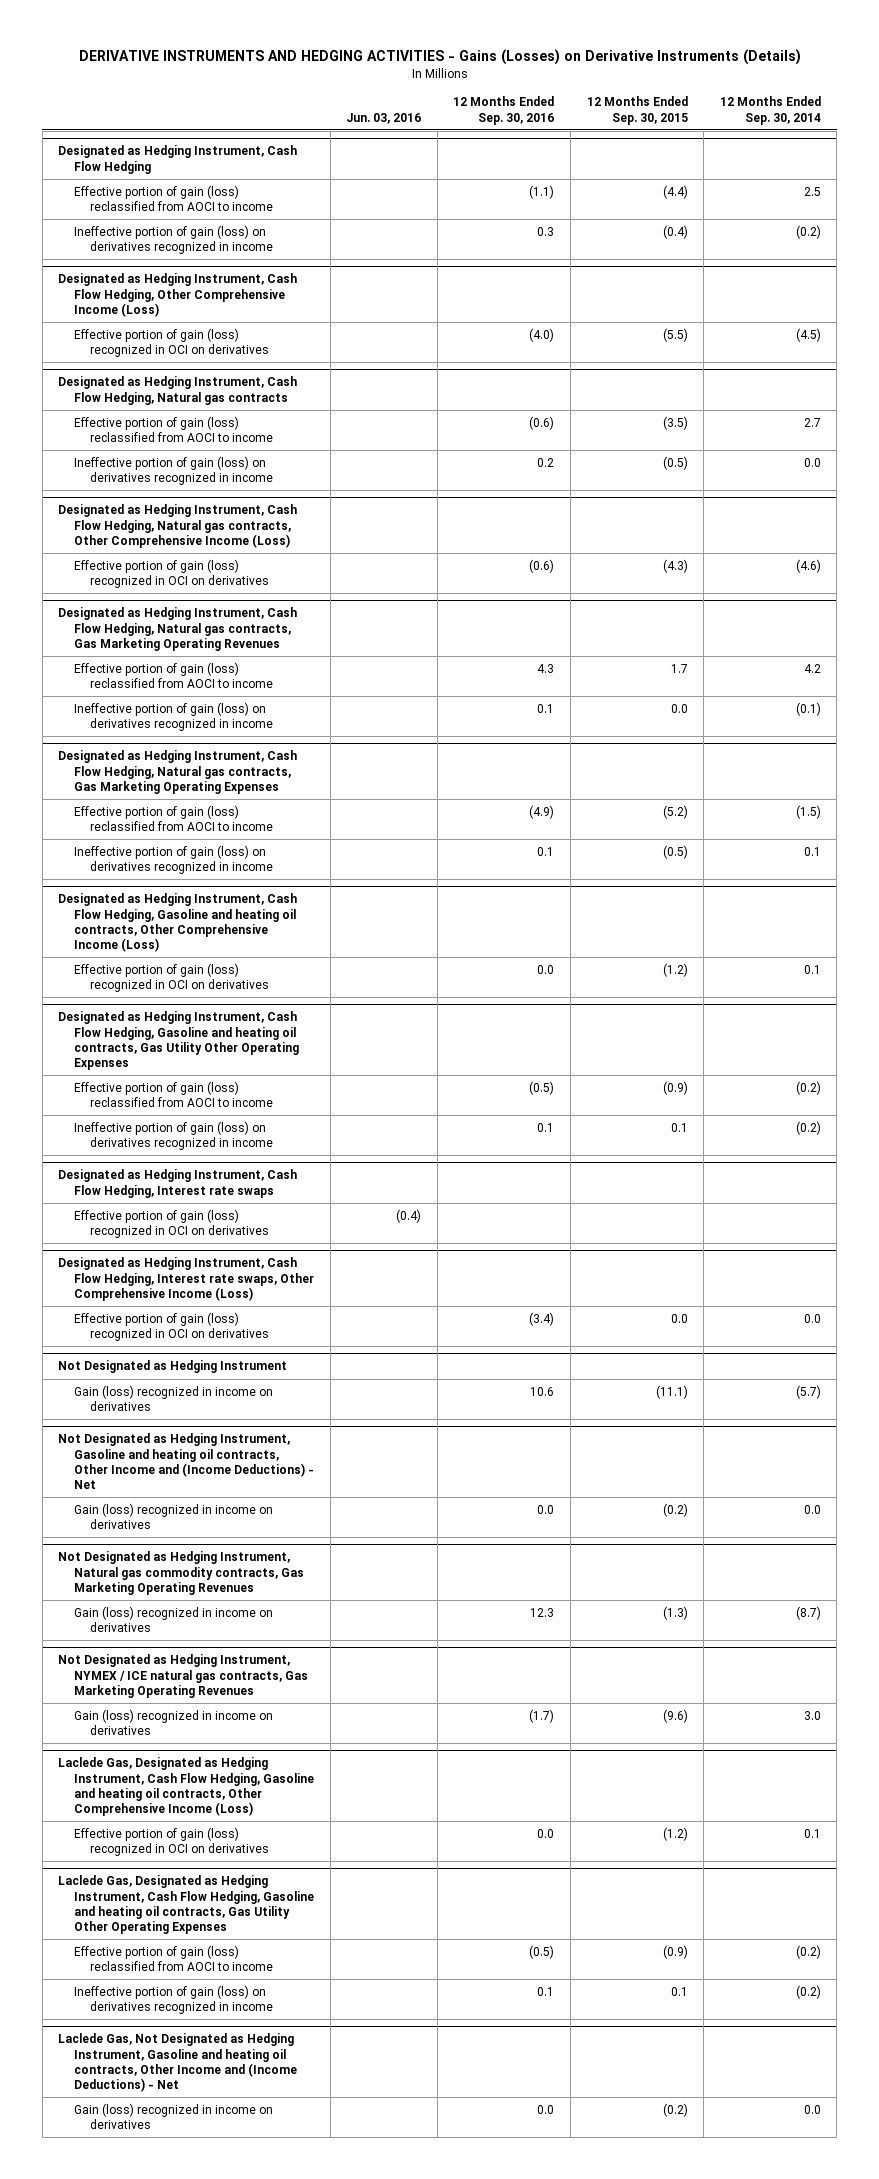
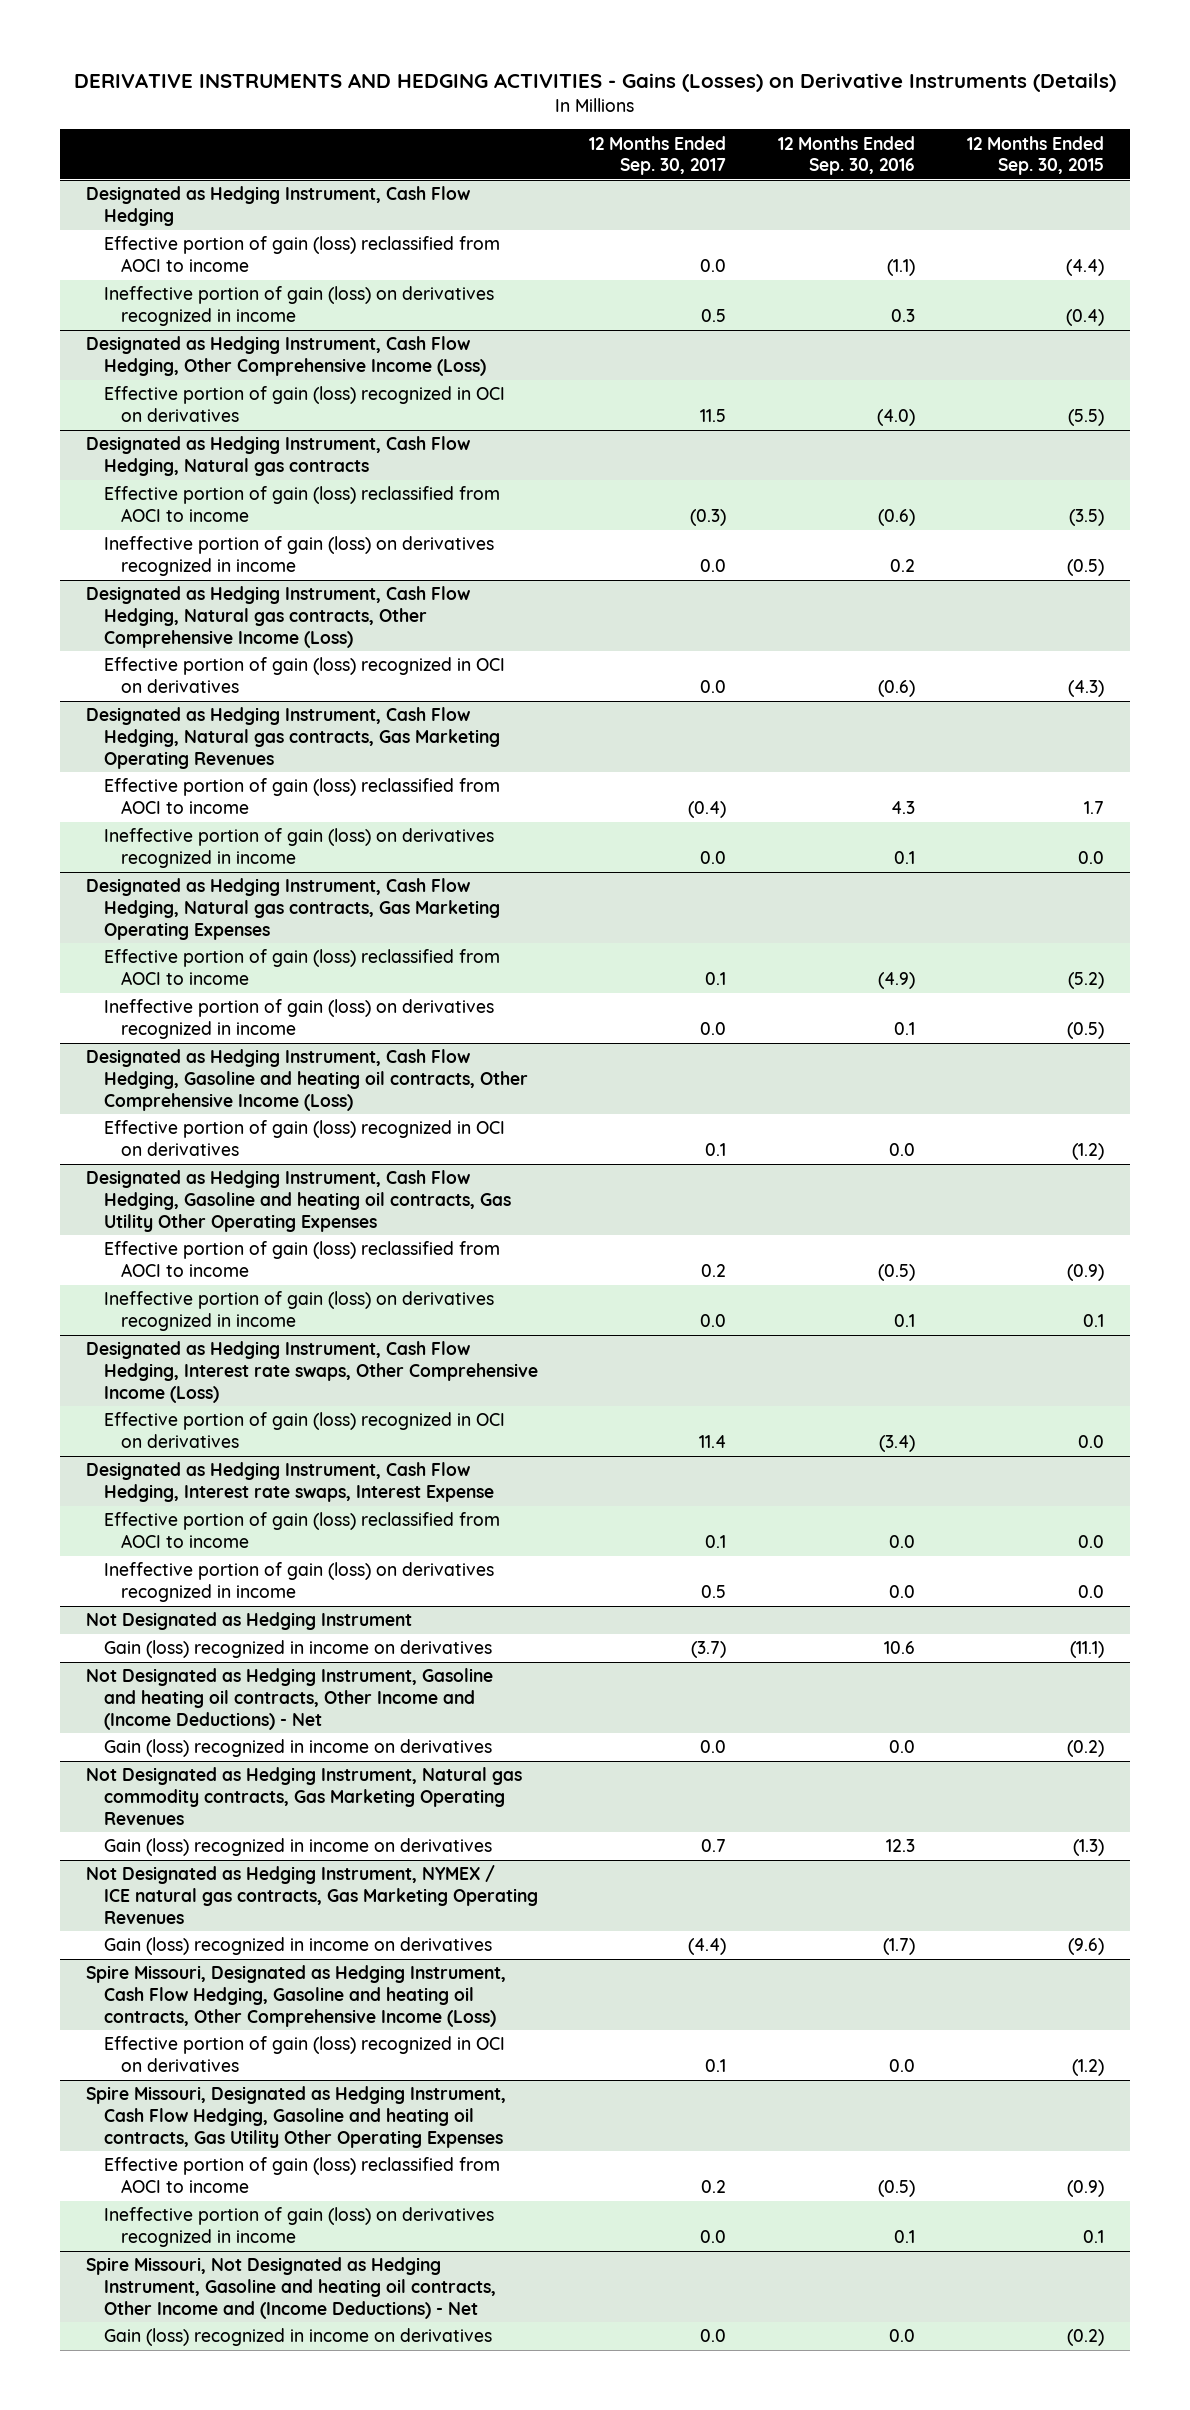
[346,112,422,124] Jun. 03, 2016 -> none
[719,96,821,125] 12 Months Ended Sep. 30, 2014 -> none
none -> [589,135,727,176] 12 Months Ended Sep. 30, 2017
[58,1169,298,1198] Designated as Hedging Instrument, Cash Flow Hedging, Interest rate swaps -> none
[74,1208,269,1239] Effective portion of gain (loss) recognized in OCI on derivatives -> none
none -> [85,1462,494,1502] Designated as Hedging Instrument, Cash Flow Hedging, Interest rate swaps, Interest Expense
none -> [103,1512,500,1548] Effective portion of gain (loss) reclassified from AOCI to income
none -> [103,1562,494,1602] Ineffective portion of gain (loss) on derivatives recognized in income
[58,1757,315,1817] Laclede Gas, Designated as Hedging Instrument, Cash Flow Hedging, Gasoline and heating oil contracts, Other Comprehensive Income (Loss) -> [85,1965,506,2027] Spire Missouri, Designated as Hedging Instrument, Cash Flow Hedging, Gasoline and heating oil contracts, Other Comprehensive Income (Loss)
[58,1875,315,1935] Laclede Gas, Designated as Hedging Instrument, Cash Flow Hedging, Gasoline and heating oil contracts, Gas Utility Other Operating Expenses -> [85,2086,506,2148] Spire Missouri, Designated as Hedging Instrument, Cash Flow Hedging, Gasoline and heating oil contracts, Gas Utility Other Operating Expenses
[58,2033,298,2093] Laclede Gas, Not Designated as Hedging Instrument, Gasoline and heating oil contracts, Other Income and (Income Deductions) - Net -> [85,2257,496,2319] Spire Missouri, Not Designated as Hedging Instrument, Gasoline and heating oil contracts, Other Income and (Income Deductions) - Net

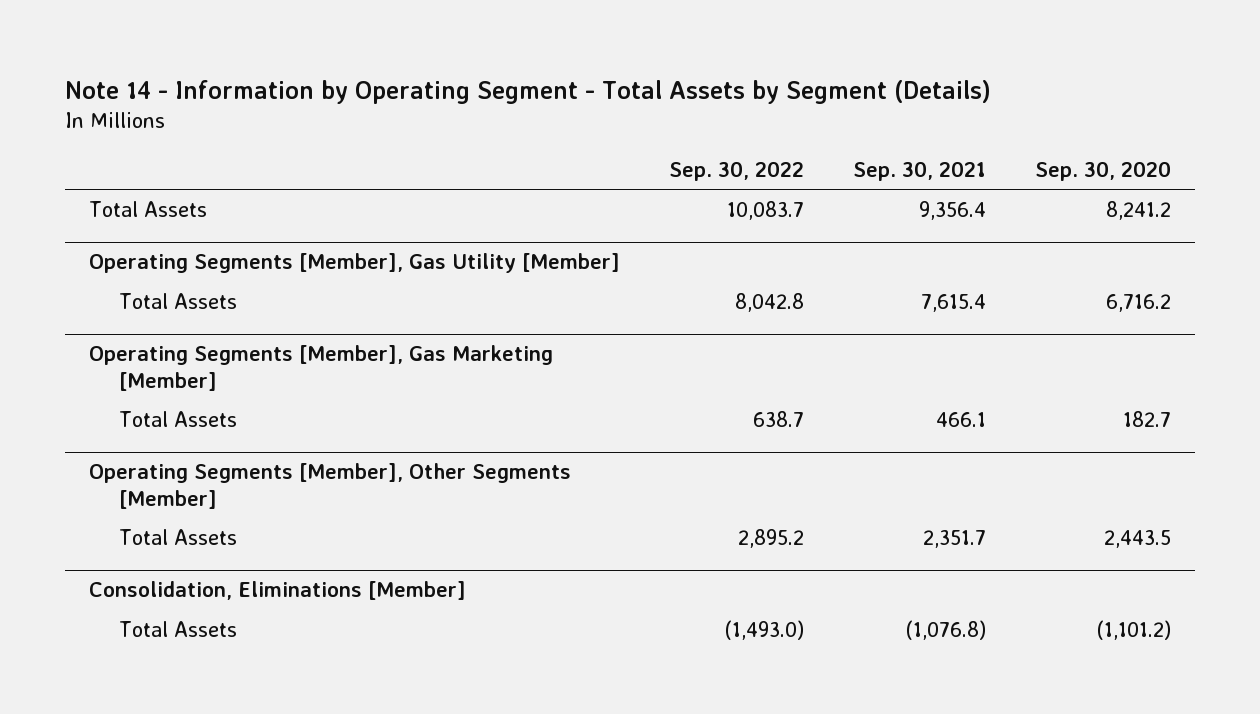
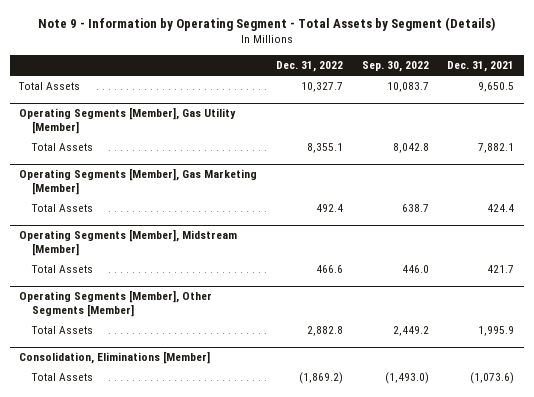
[64,79,991,104] Note 14 - Information by Operating Segment - Total Assets by Segment (Details) -> [37,16,495,31] Note 9 - Information by Operating Segment - Total Assets by Segment (Details)
[852,161,986,182] Sep. 30, 2021 -> none
[1034,161,1171,182] Sep. 30, 2020 -> none
none -> [276,61,344,73] Dec. 31, 2022
none -> [447,61,515,73] Dec. 31, 2021
none -> [19,229,238,257] Operating Segments [Member], Midstream [Member]
none -> [30,265,93,274] Total Assets
[737,529,804,549] 2,895.2 -> [392,326,429,337] 2,449.2

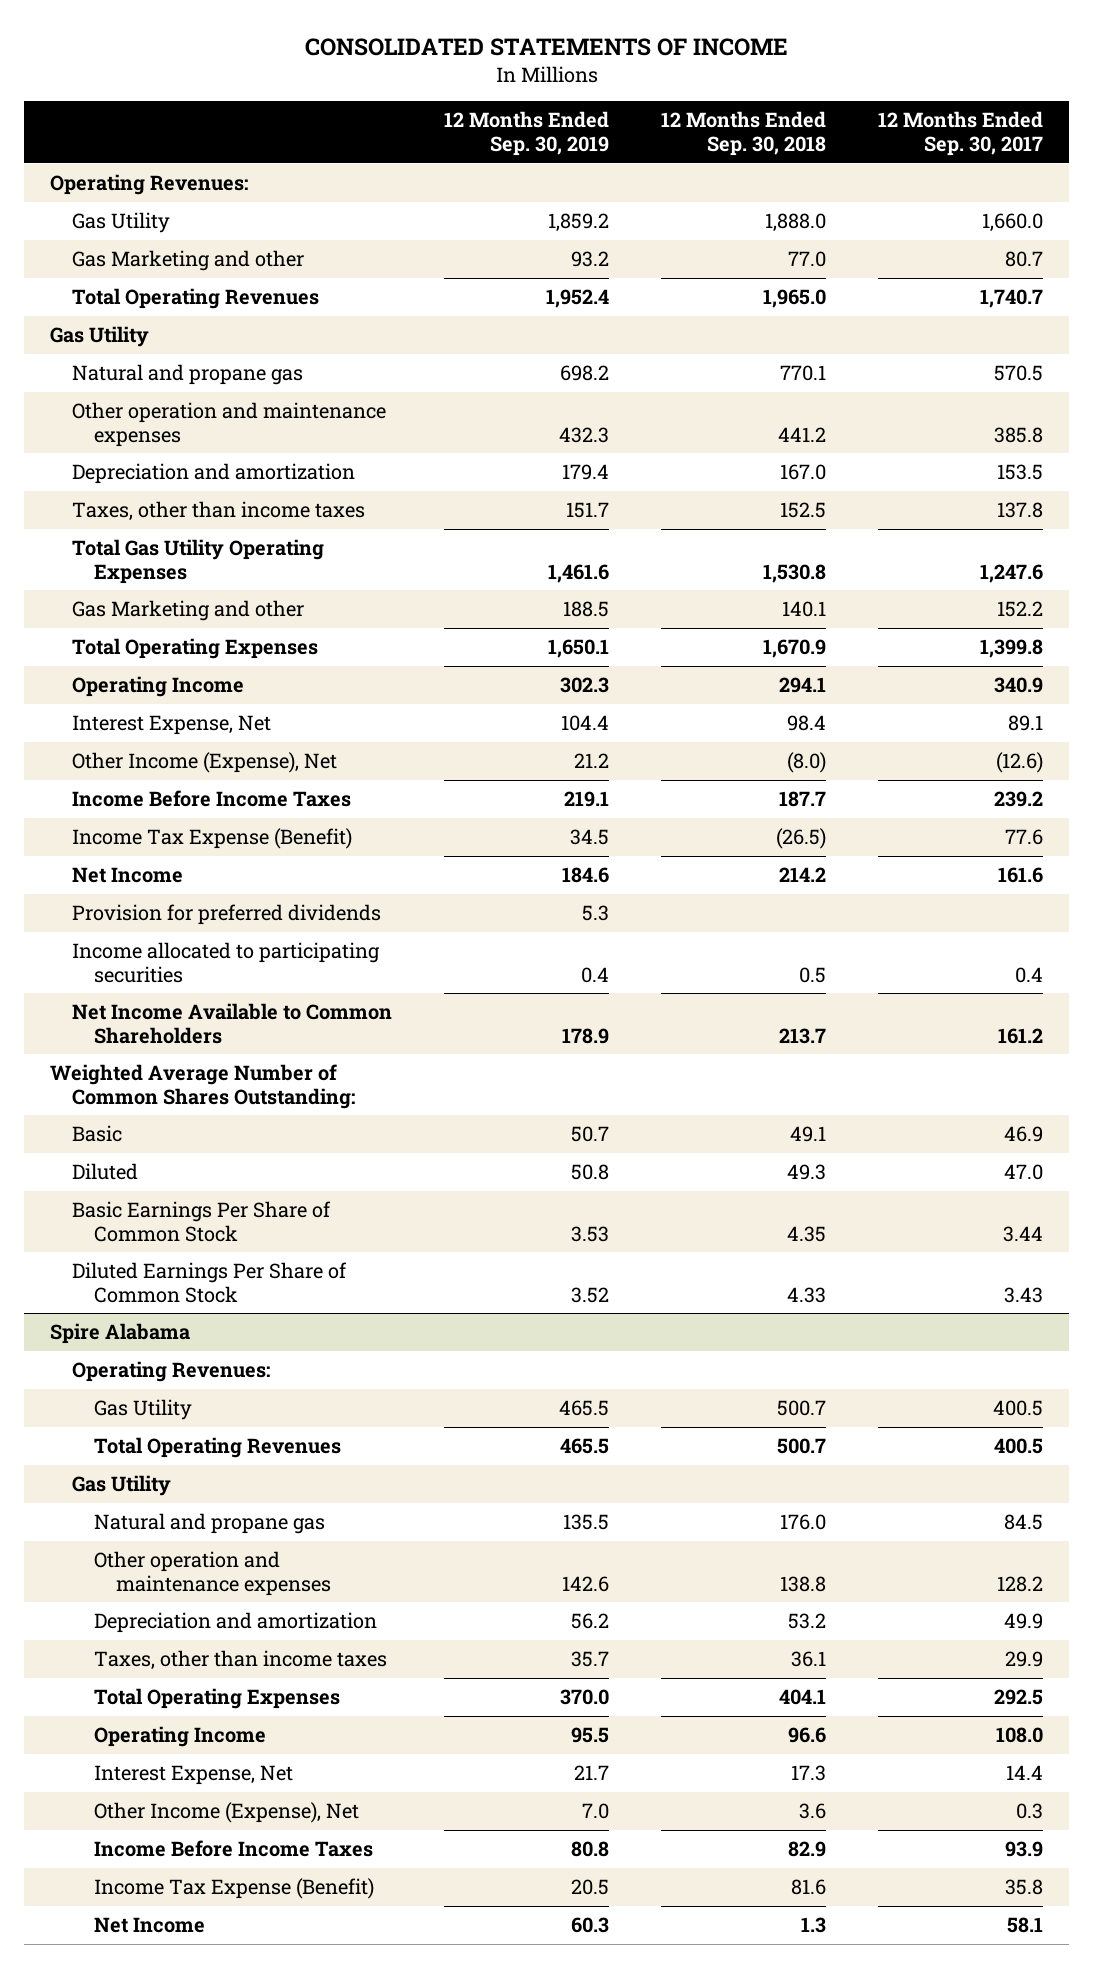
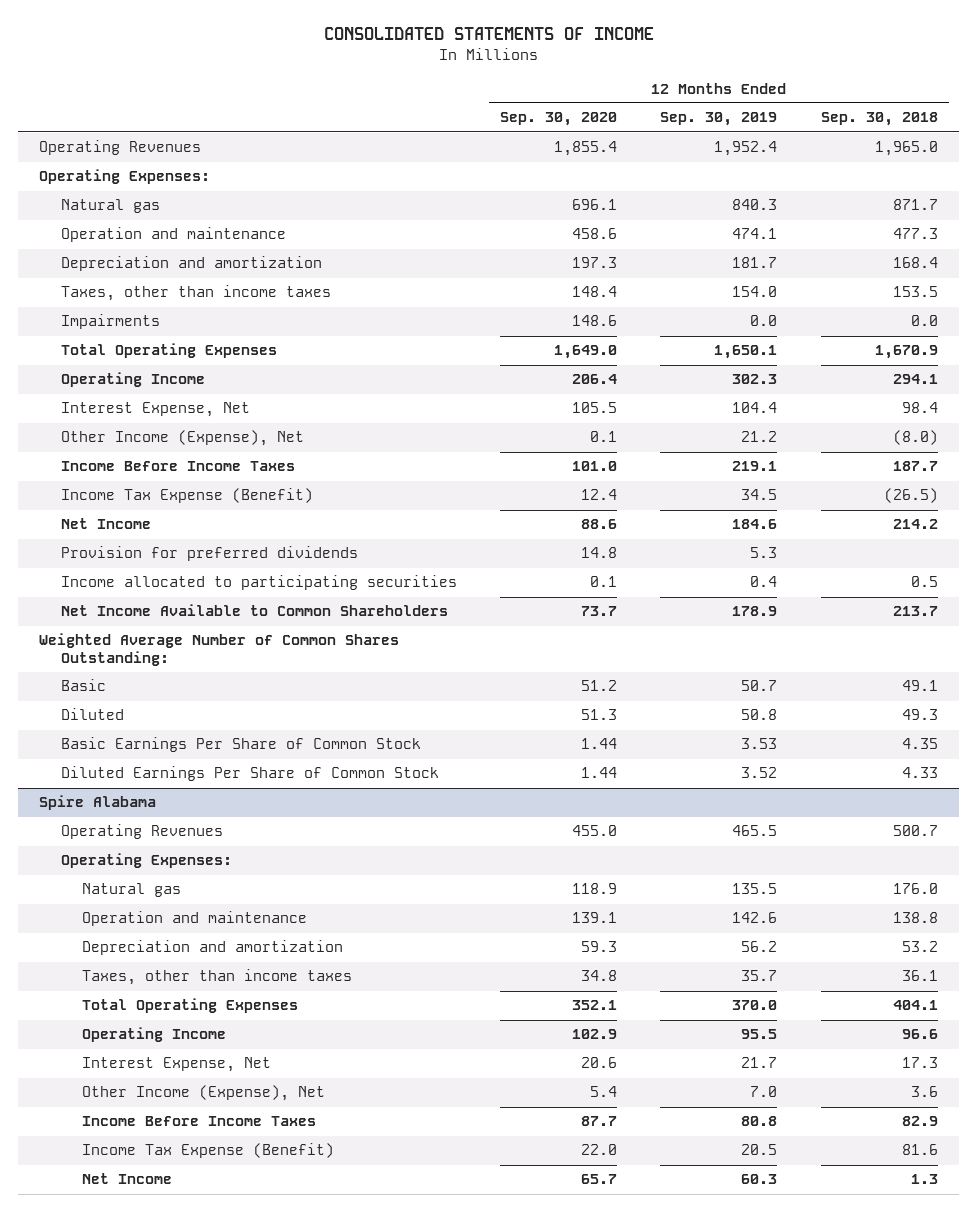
[878,111,1044,157] 12 Months Ended Sep. 30, 2017 -> none
none -> [500,112,618,127] Sep. 30, 2020
[49,174,248,196] Operating Revenues: -> none
[71,212,170,234] Gas Utility -> none
[71,250,304,272] Gas Marketing and other -> none
[49,326,149,348] Gas Utility -> none
[71,539,324,584] Total Gas Utility Operating Expenses -> none
[71,600,304,622] Gas Marketing and other -> none
[71,288,319,310] Total Operating Revenues -> [39,140,202,156] Operating Revenues
none -> [39,169,211,185] Operating Expenses:
[71,364,303,386] Natural and propane gas -> [60,199,160,214] Natural gas
[560,365,610,382] 698.2 -> [732,199,778,211] 840.3
[780,365,827,382] 770.1 -> [892,199,938,211] 871.7
[71,402,386,447] Other operation and maintenance expenses -> [60,227,286,243] Operation and maintenance
[559,426,610,443] 432.3 -> [732,228,778,240] 474.1
[778,426,827,442] 441.2 -> [892,228,938,240] 477.3
[562,464,610,481] 179.4 -> [732,257,778,269] 181.7
[780,464,827,481] 167.0 -> [892,257,938,269] 168.4
[566,502,610,519] 151.7 -> [732,286,778,298] 154.0
[780,502,827,519] 152.5 -> [892,286,938,298] 153.5
none -> [60,314,160,330] Impairments
[71,1361,270,1383] Operating Revenues: -> none
[94,1399,193,1421] Gas Utility -> none
[71,1475,171,1497] Gas Utility -> none
[94,1437,342,1459] Total Operating Revenues -> [60,824,223,840] Operating Revenues
none -> [60,853,232,869] Operating Expenses:
[94,1513,326,1535] Natural and propane gas -> [81,883,181,898] Natural gas
[94,1551,332,1596] Other operation and maintenance expenses -> [81,911,307,927] Operation and maintenance

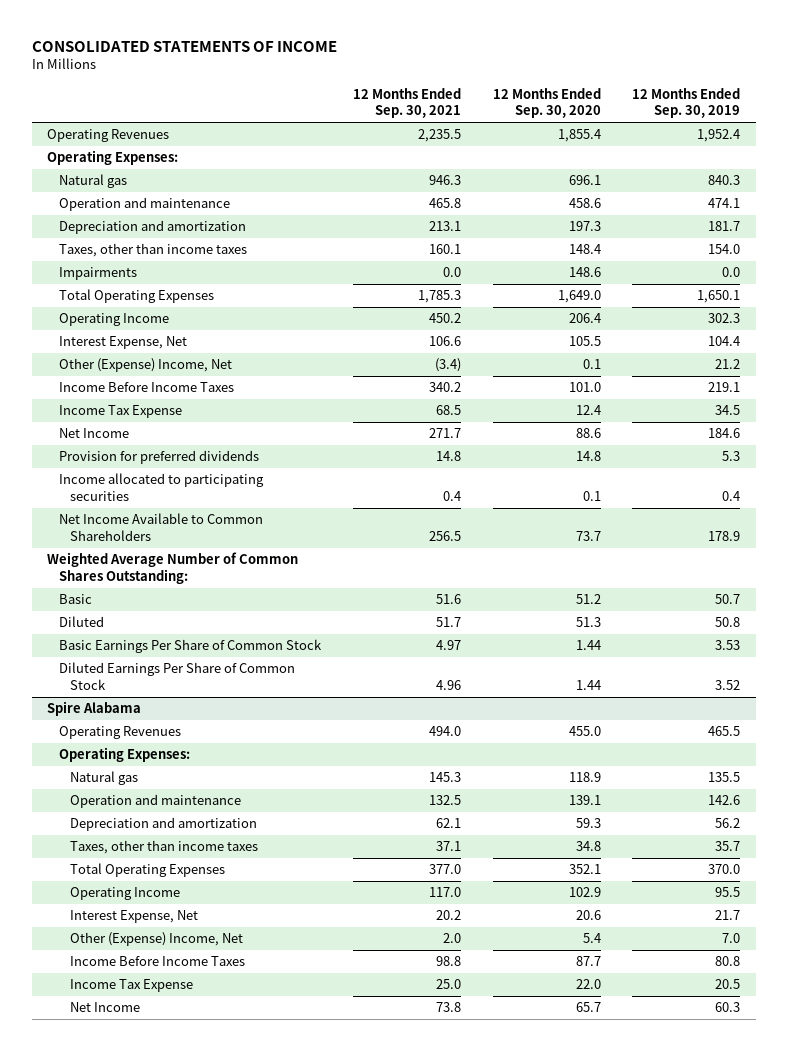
[820,112,938,127] Sep. 30, 2018 -> none
none -> [352,87,461,119] 12 Months Ended Sep. 30, 2021
[60,430,304,447] Other Income (Expense), Net -> [58,358,232,373] Other (Expense) Income, Net
[60,488,313,504] Income Tax Expense (Benefit) -> [58,405,182,419] Income Tax Expense
[81,1085,325,1102] Other Income (Expense), Net -> [70,932,244,947] Other (Expense) Income, Net
[81,1143,334,1159] Income Tax Expense (Benefit) -> [70,979,194,993] Income Tax Expense

